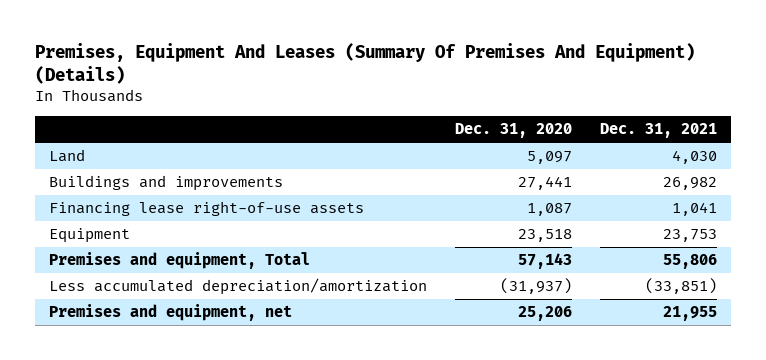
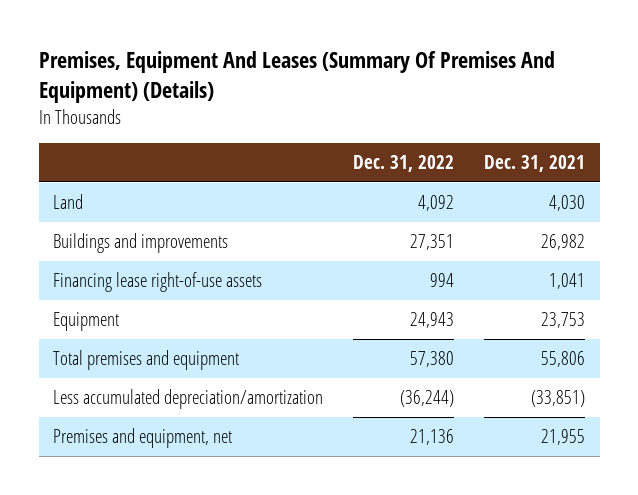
[455,123,573,139] Dec. 31, 2020 -> none
none -> [353,155,455,173] Dec. 31, 2022
[49,252,311,270] Premises and equipment, Total -> [53,350,240,371] Total premises and equipment

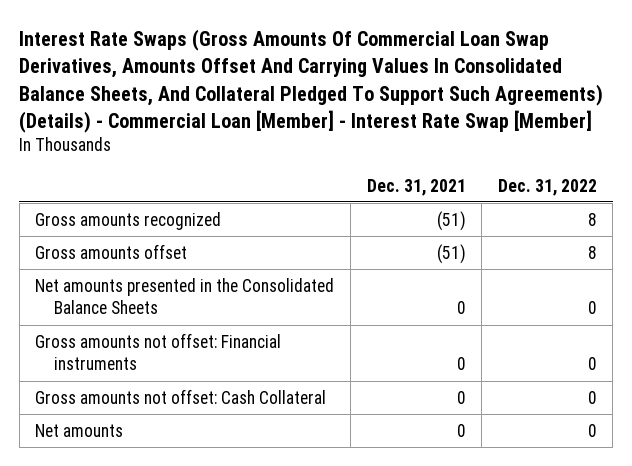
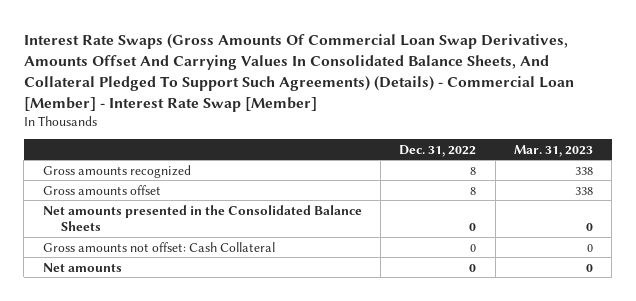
[366,178,466,196] Dec. 31, 2021 -> none
none -> [513,144,593,157] Mar. 31, 2023
[35,332,282,371] Gross amounts not offset: Financial instruments -> none

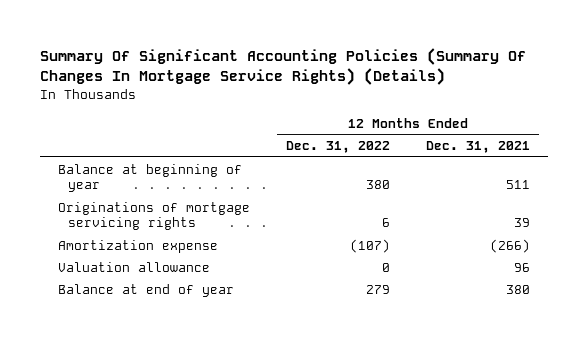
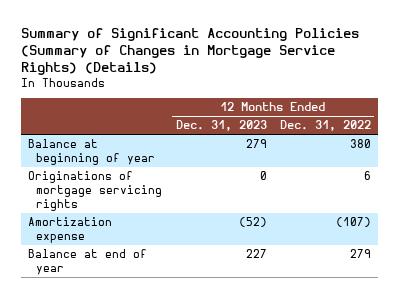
[40,47,527,86] Summary Of Significant Accounting Policies (Summary Of Changes In Mortgage Service Rights) (Details) -> [21,28,360,76] Summary of Significant Accounting Policies (Summary of Changes in Mortgage Service Rights) (Details)
[425,141,530,154] Dec. 31, 2021 -> none
none -> [175,120,267,132] Dec. 31, 2023
[58,261,211,272] Valuation allowance -> none

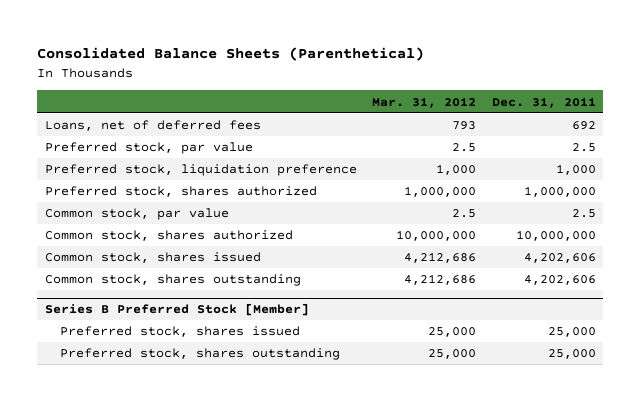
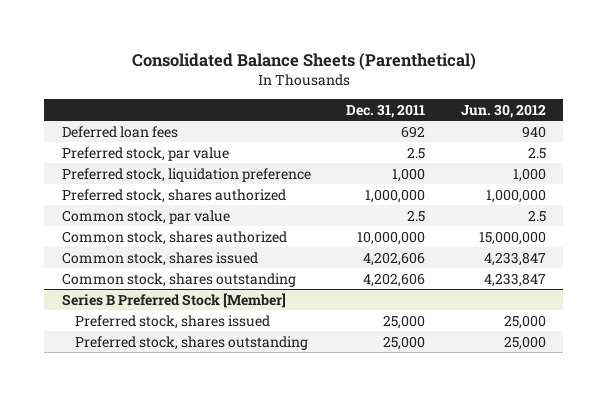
[372,96,477,108] Mar. 31, 2012 -> none
none -> [460,104,546,119] Jun. 30, 2012
[44,120,261,132] Loans, net of deferred fees -> [61,125,178,138] Deferred loan fees

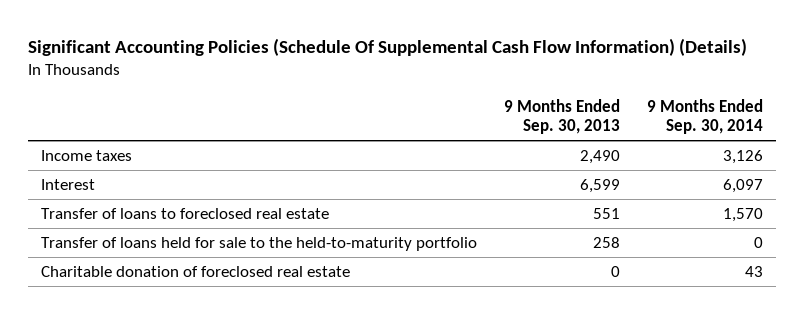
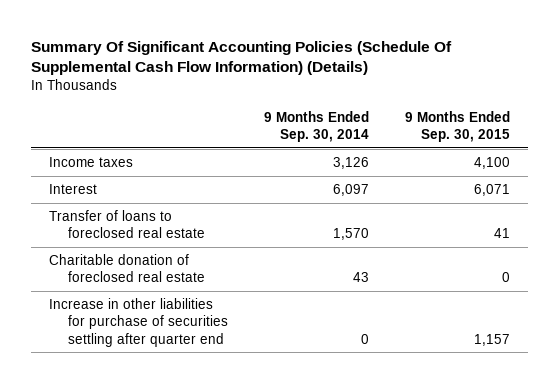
[27,38,747,57] Significant Accounting Policies (Schedule Of Supplemental Cash Flow Information) (Details) -> [30,40,452,76] Summary Of Significant Accounting Policies (Schedule Of Supplemental Cash Flow Information) (Details)
[503,98,620,134] 9 Months Ended Sep. 30, 2013 -> none
none -> [404,110,510,143] 9 Months Ended Sep. 30, 2015
[41,236,478,251] Transfer of loans held for sale to the held-to-maturity portfolio -> none
none -> [48,297,228,347] Increase in other liabilities for purchase of securities settling after quarter end

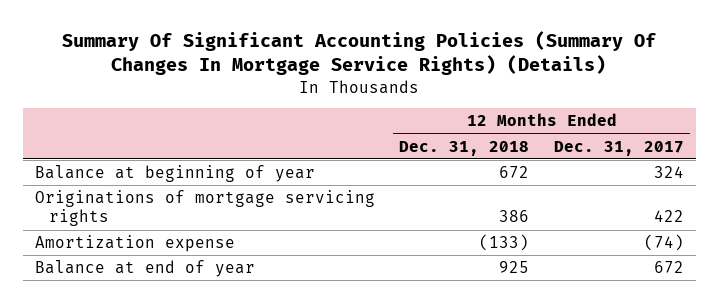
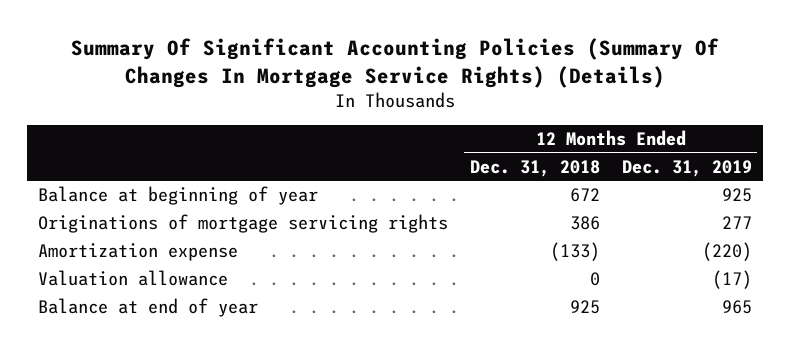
[553,140,684,156] Dec. 31, 2017 -> none
none -> [621,159,752,177] Dec. 31, 2019
none -> [37,270,228,287] Valuation allowance

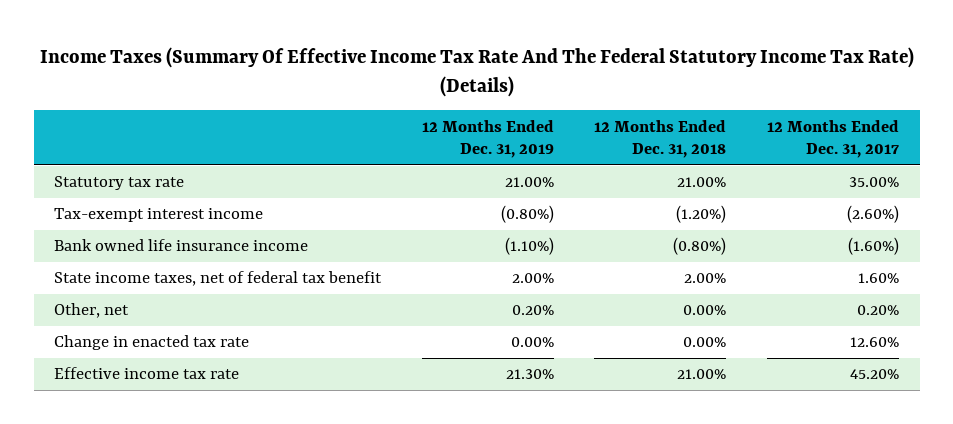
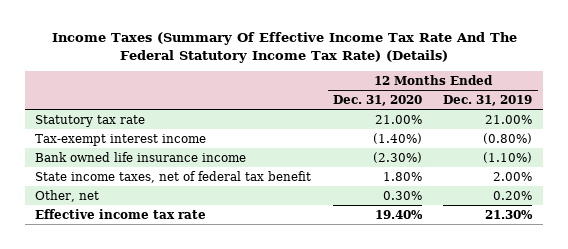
[594,119,727,159] 12 Months Ended Dec. 31, 2018 -> none
[767,119,900,159] 12 Months Ended Dec. 31, 2017 -> none
none -> [332,95,422,107] Dec. 31, 2020
[53,335,249,351] Change in enacted tax rate -> none

